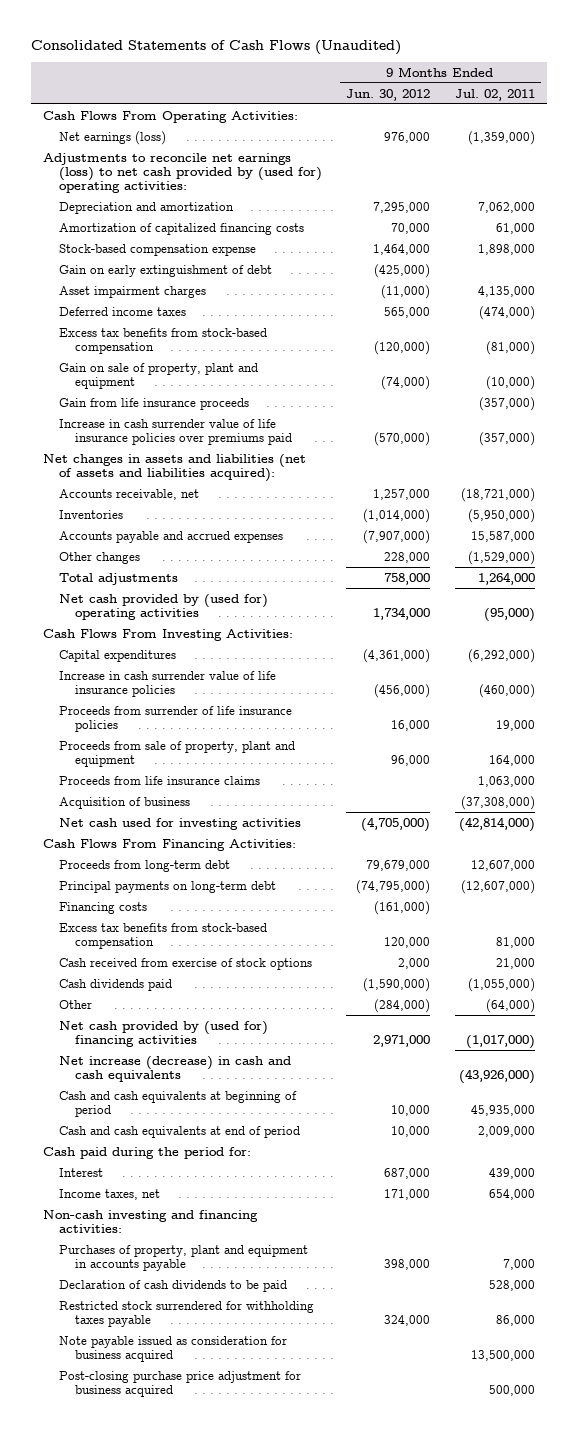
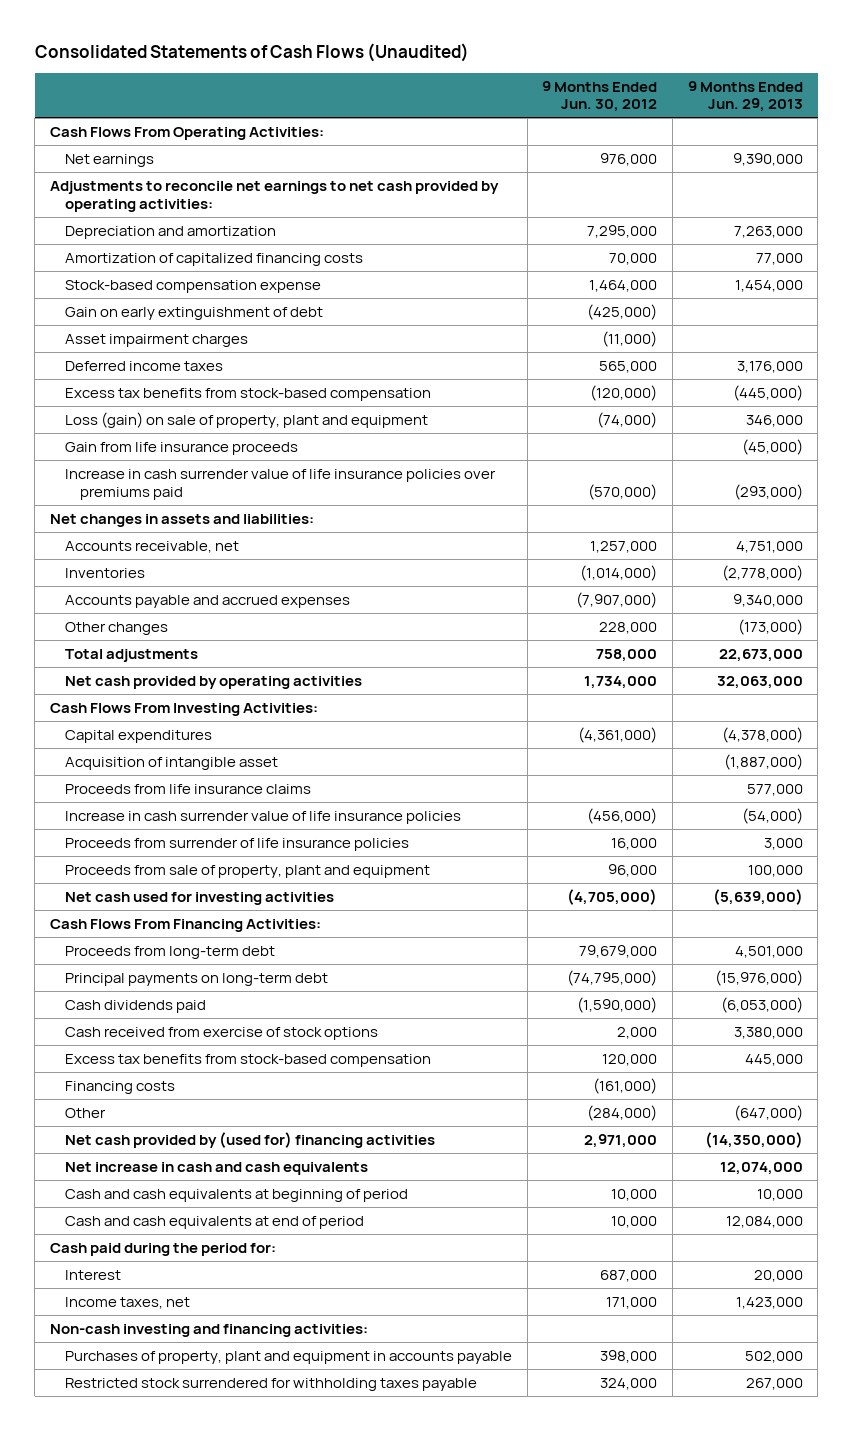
[454,88,535,101] Jul. 02, 2011 -> none
none -> [687,80,803,113] 9 Months Ended Jun. 29, 2013
[58,130,166,145] Net earnings (loss) -> [64,153,154,167] Net earnings
[42,152,322,194] Adjustments to reconcile net earnings (loss) to net cash provided by (used for) operating activities: -> [49,180,499,212] Adjustments to reconcile net earnings to net cash provided by operating activities:
[58,362,258,389] Gain on sale of property, plant and equipment -> [64,411,428,428] Loss (gain) on sale of property, plant and equipment
[42,453,306,482] Net changes in assets and liabilities (net of assets and liabilities acquired): -> [49,513,314,527] Net changes in assets and liabilities:
[58,593,268,620] Net cash provided by (used for) operating activities -> [64,675,362,689] Net cash provided by operating activities
none -> [64,756,278,770] Acquisition of intangible asset
[58,775,260,785] Proceeds from life insurance claims -> [64,783,311,794] Proceeds from life insurance claims
[58,796,190,809] Acquisition of business -> none
[58,957,312,970] Cash received from exercise of stock options -> [64,1026,378,1040] Cash received from exercise of stock options
[58,922,267,949] Excess tax benefits from stock-based compensation -> [64,1053,431,1067] Excess tax benefits from stock-based compensation
[58,901,147,914] Financing costs -> [64,1080,175,1094] Financing costs
[58,1055,291,1082] Net increase (decrease) in cash and cash equivalents -> [64,1161,368,1175] Net increase in cash and cash equivalents
[58,1279,287,1292] Declaration of cash dividends to be paid -> none
[58,1335,287,1362] Note payable issued as consideration for business acquired -> none
[58,1370,301,1397] Post-closing purchase price adjustment for business acquired -> none

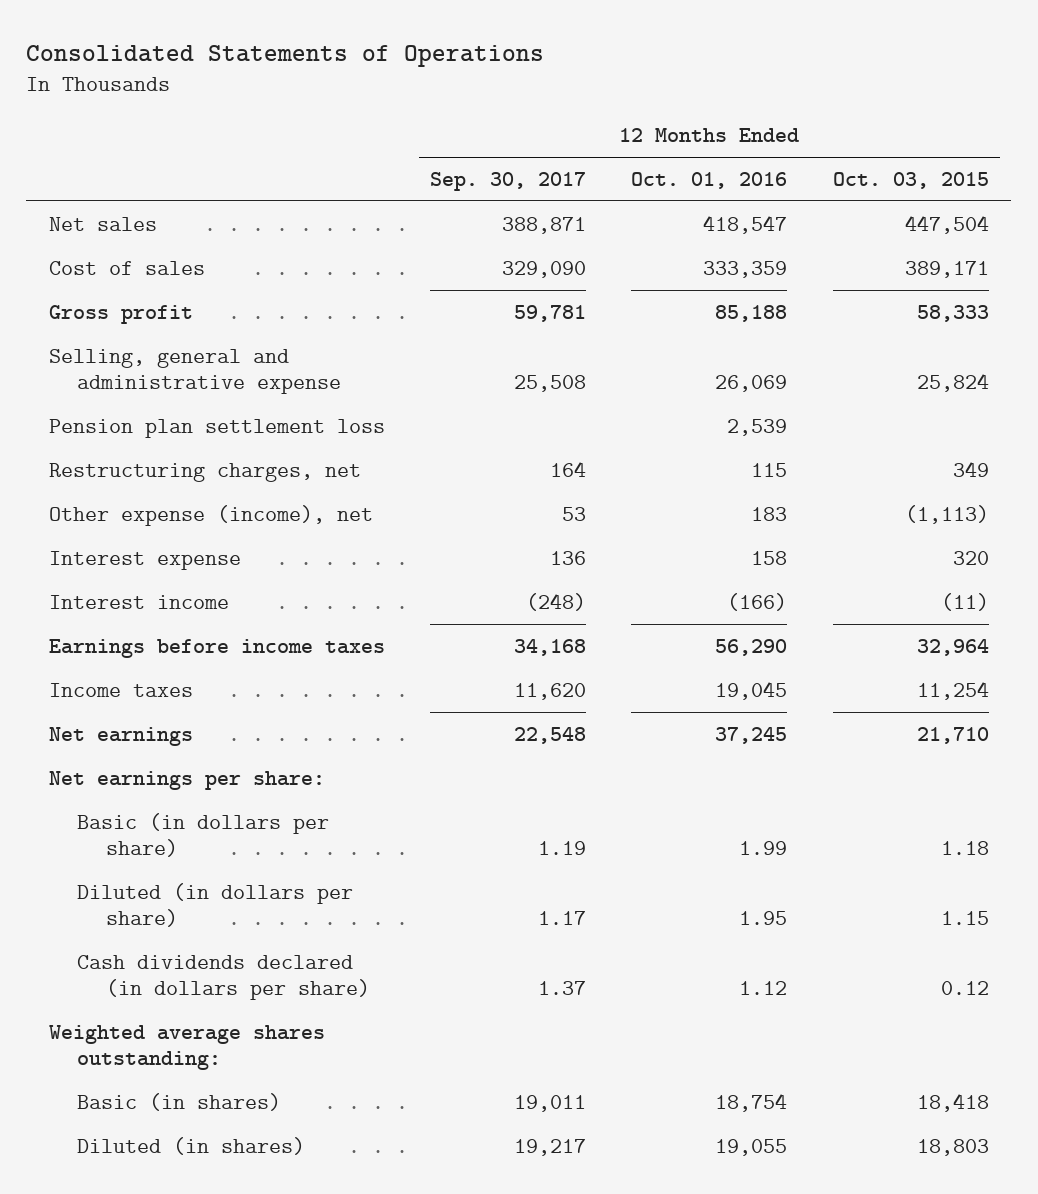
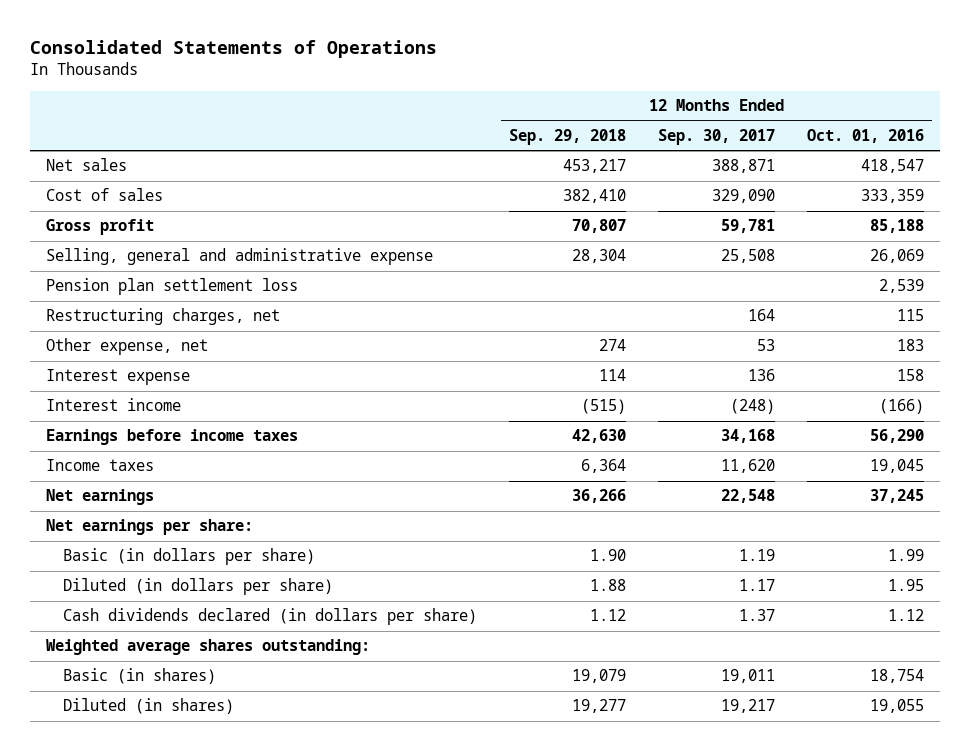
[832,171,989,189] Oct. 03, 2015 -> none
none -> [509,129,627,146] Sep. 29, 2018
[49,504,374,526] Other expense (income), net -> [46,338,209,356] Other expense, net

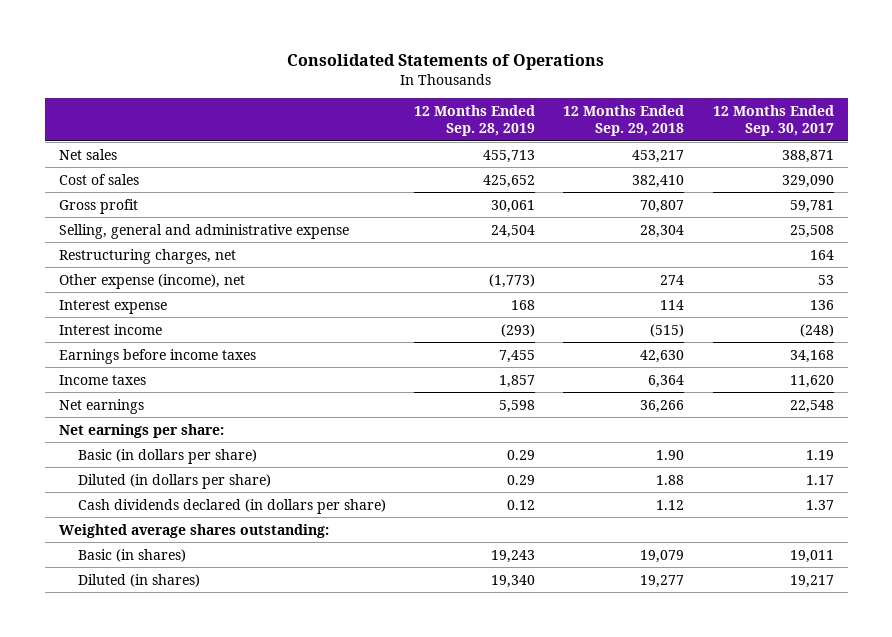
[807,129,925,144] Oct. 01, 2016 -> none
none -> [414,104,536,136] 12 Months Ended Sep. 28, 2019
[46,278,299,296] Pension plan settlement loss -> none
[46,338,209,356] Other expense, net -> [58,273,245,289] Other expense (income), net

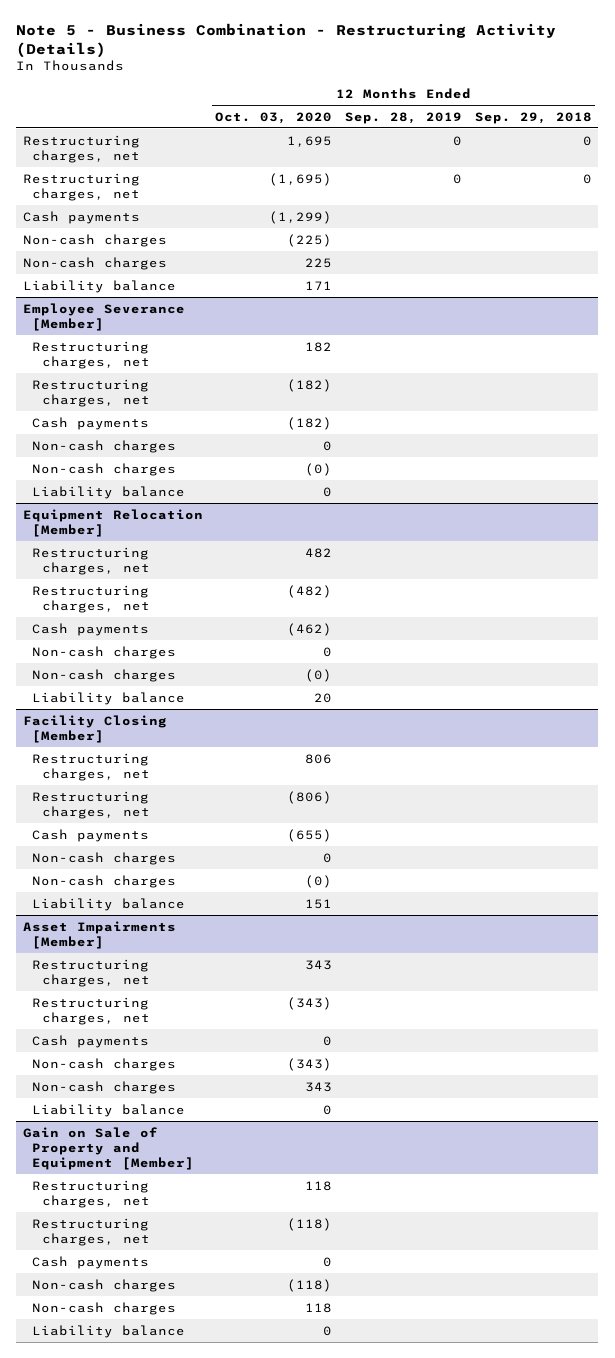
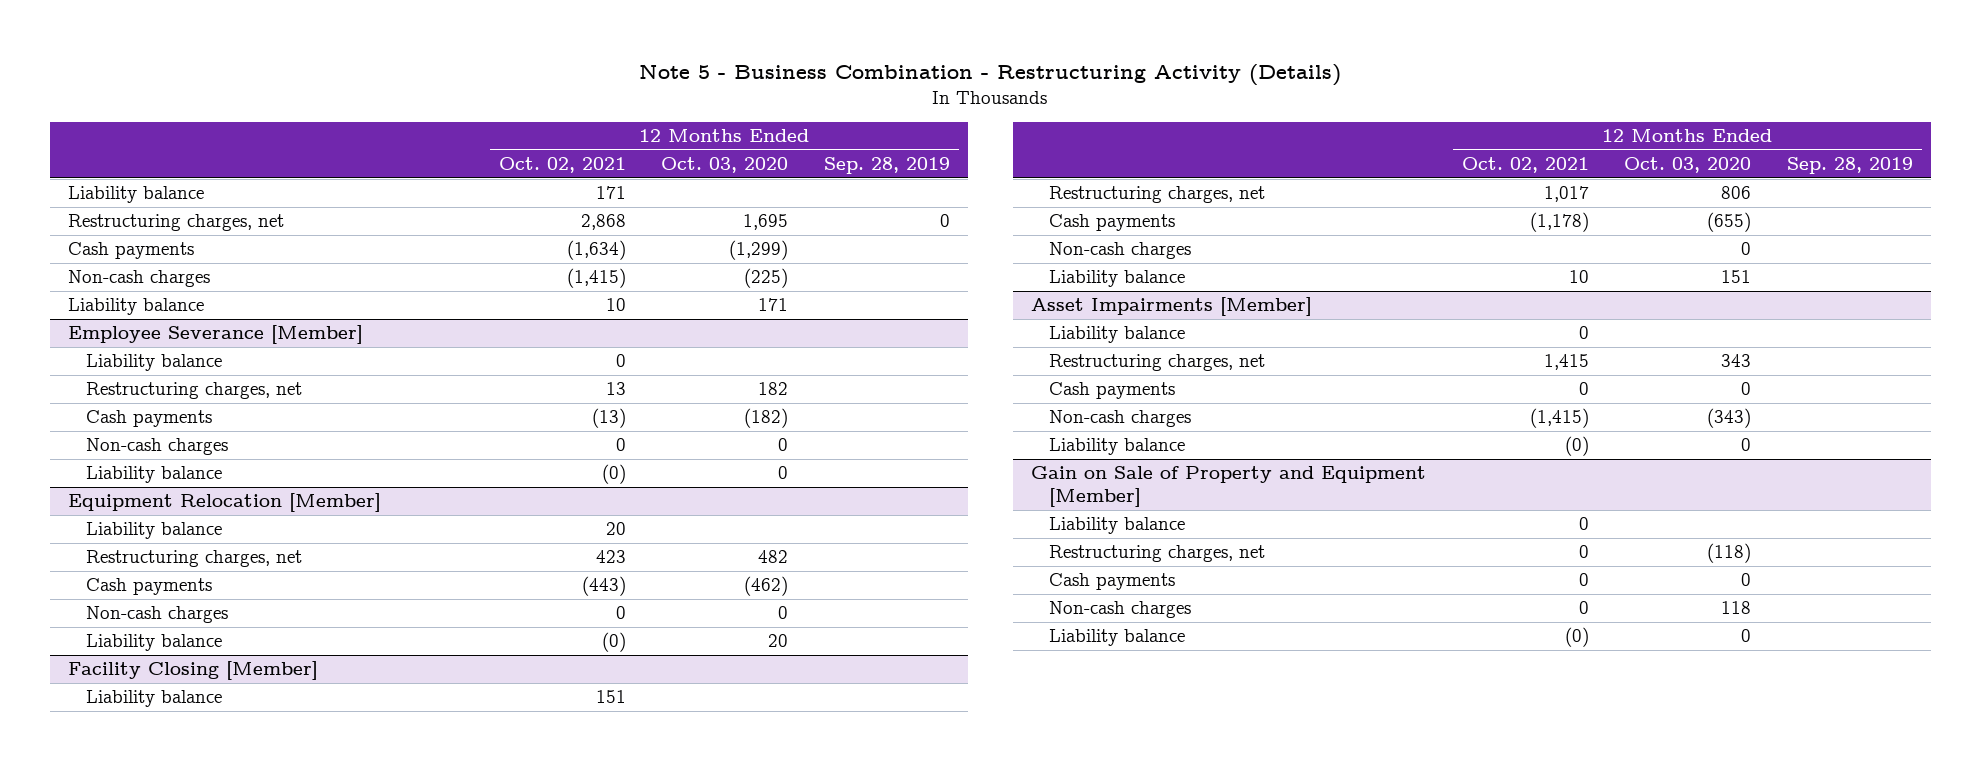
[474,111,592,124] Sep. 29, 2018 -> none
none -> [498,157,626,174] Oct. 02, 2021
none -> [68,186,205,204] Liability balance
[22,172,141,201] Restructuring charges, net -> none
[22,256,167,270] Non-cash charges -> none
none -> [86,354,223,372] Liability balance
[32,378,151,407] Restructuring charges, net -> none
[32,462,177,476] Non-cash charges -> none
none -> [86,522,223,540] Liability balance
[32,584,151,613] Restructuring charges, net -> none
[32,668,177,682] Non-cash charges -> none
none -> [86,690,223,708] Liability balance
[32,790,151,819] Restructuring charges, net -> none
[32,874,177,888] Non-cash charges -> none
none -> [1049,326,1186,344] Liability balance
[32,996,151,1025] Restructuring charges, net -> none
[32,1080,177,1094] Non-cash charges -> none
[32,1179,151,1208] Restructuring charges, net -> none
none -> [1049,517,1186,535] Liability balance
[32,1278,177,1292] Non-cash charges -> none

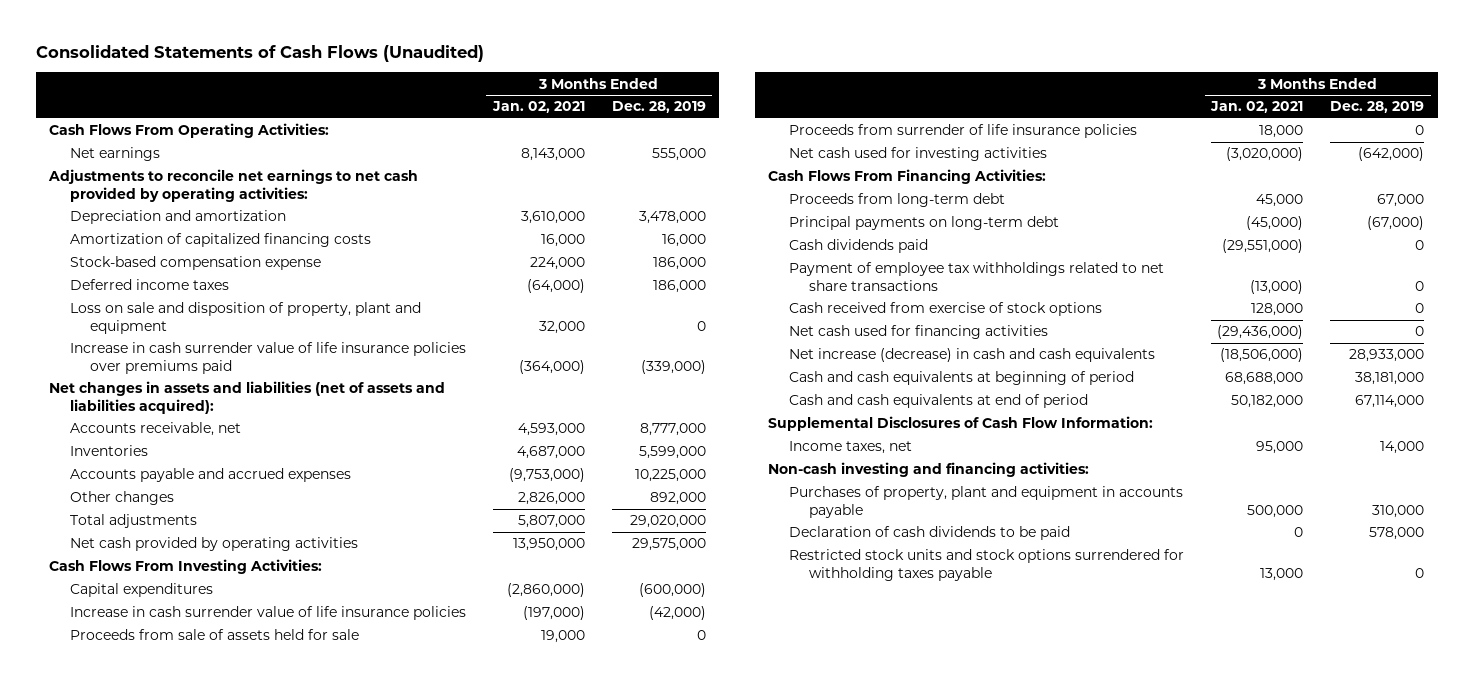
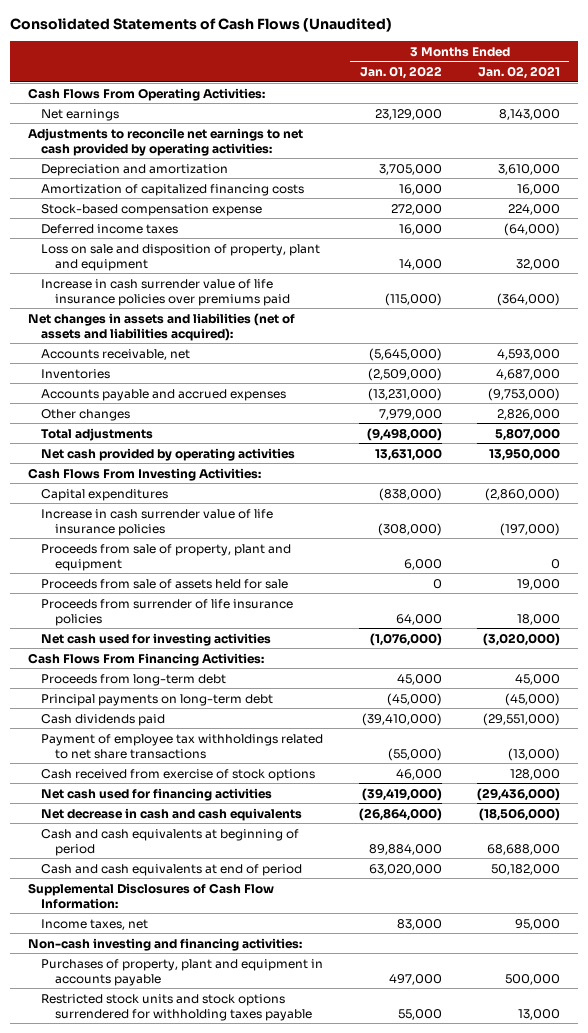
[611,101,706,114] Dec. 28, 2019 -> none
none -> [359,65,442,79] Jan. 01, 2022
none -> [41,543,292,571] Proceeds from sale of property, plant and equipment
[788,348,1155,363] Net increase (decrease) in cash and cash equivalents -> [41,807,303,821] Net decrease in cash and cash equivalents
[788,526,1070,541] Declaration of cash dividends to be paid -> none

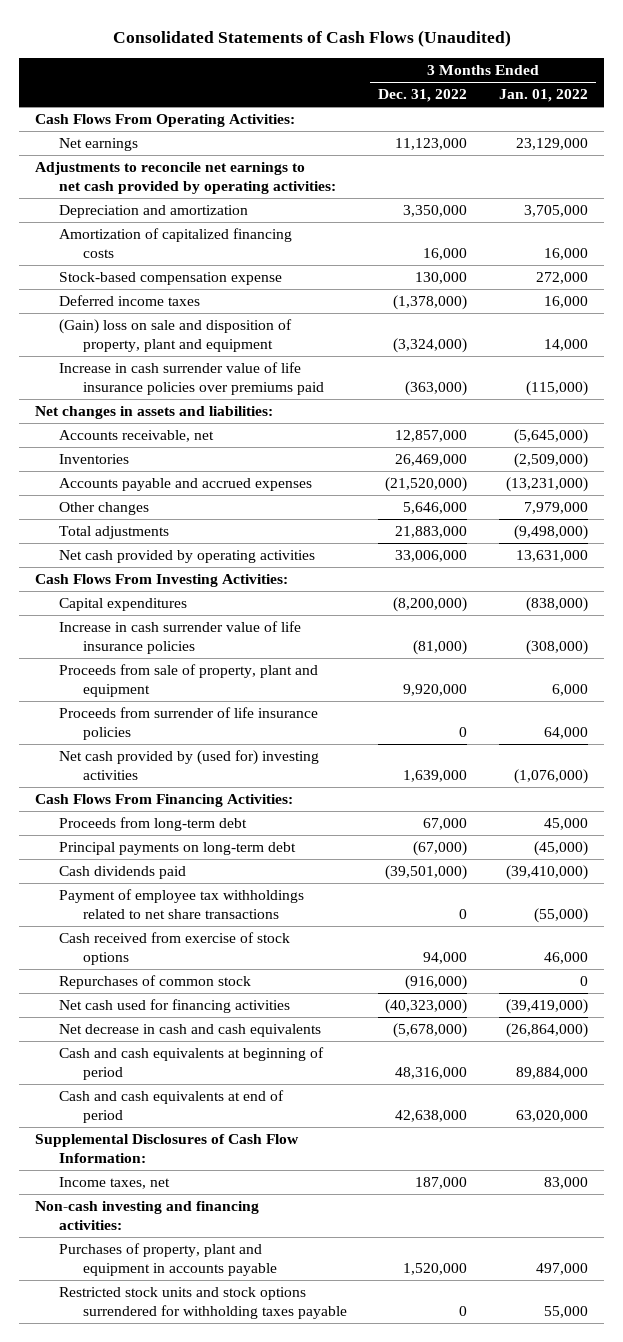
[478,65,561,79] Jan. 02, 2021 -> none
none -> [378,89,468,103] Dec. 31, 2022
[41,243,321,271] Loss on sale and disposition of property, plant and equipment -> [58,319,292,352] (Gain) loss on sale and disposition of property, plant and equipment
[27,312,295,341] Net changes in assets and liabilities (net of assets and liabilities acquired): -> [34,406,273,420] Net changes in assets and liabilities:
[41,578,289,589] Proceeds from sale of assets held for sale -> none
[41,632,272,646] Net cash used for investing activities -> [58,750,319,780] Net cash provided by (used for) investing activities
none -> [58,975,251,990] Repurchases of common stock

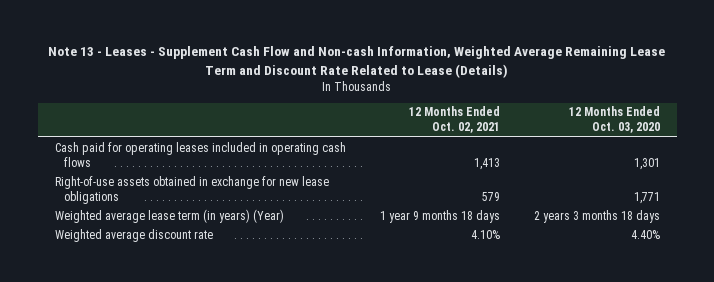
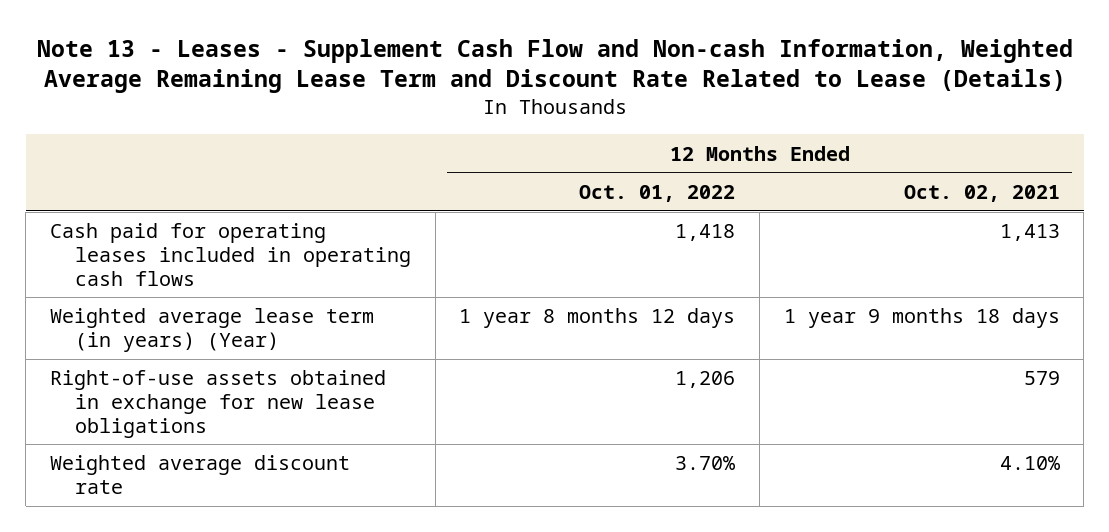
[568,106,660,134] 12 Months Ended Oct. 03, 2020 -> none
none -> [579,184,736,202] Oct. 01, 2022
[54,175,329,204] Right-of-use assets obtained in exchange for new lease obligations -> [49,370,386,438] Right-of-use assets obtained in exchange for new lease obligations

